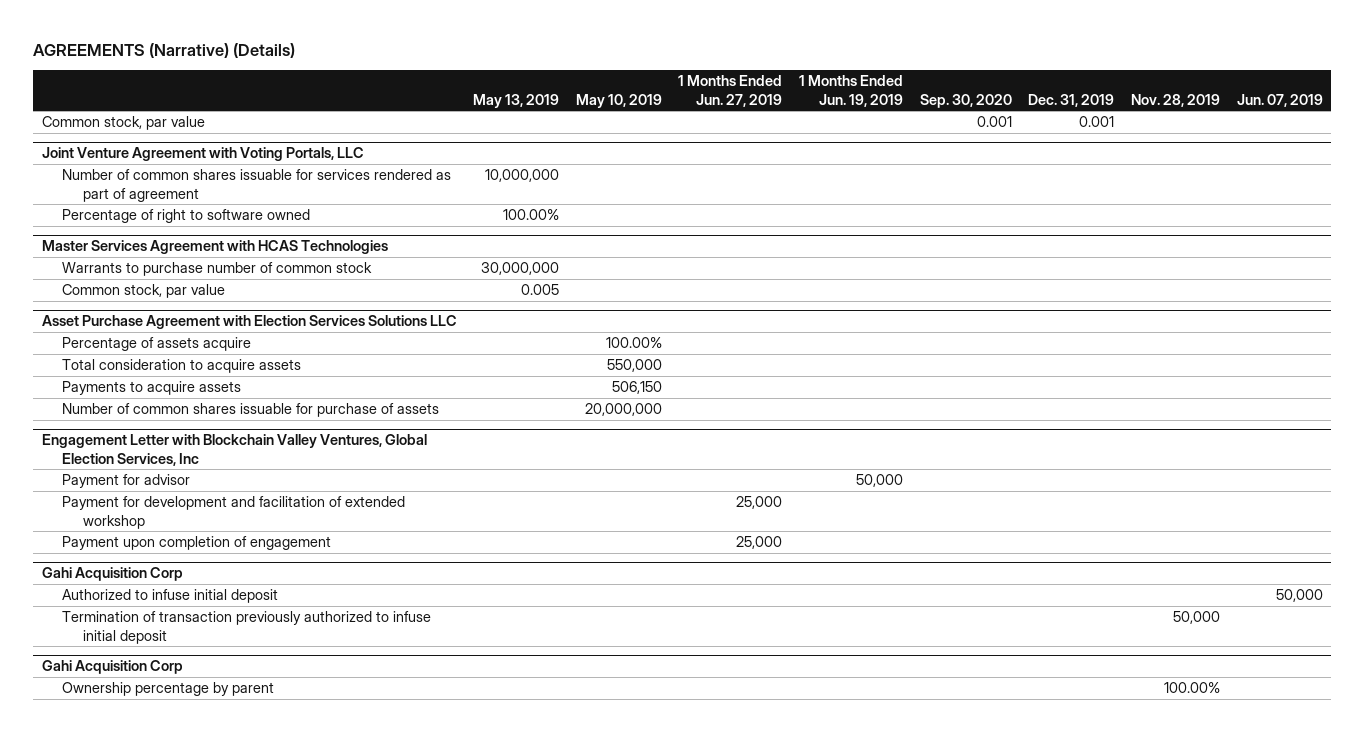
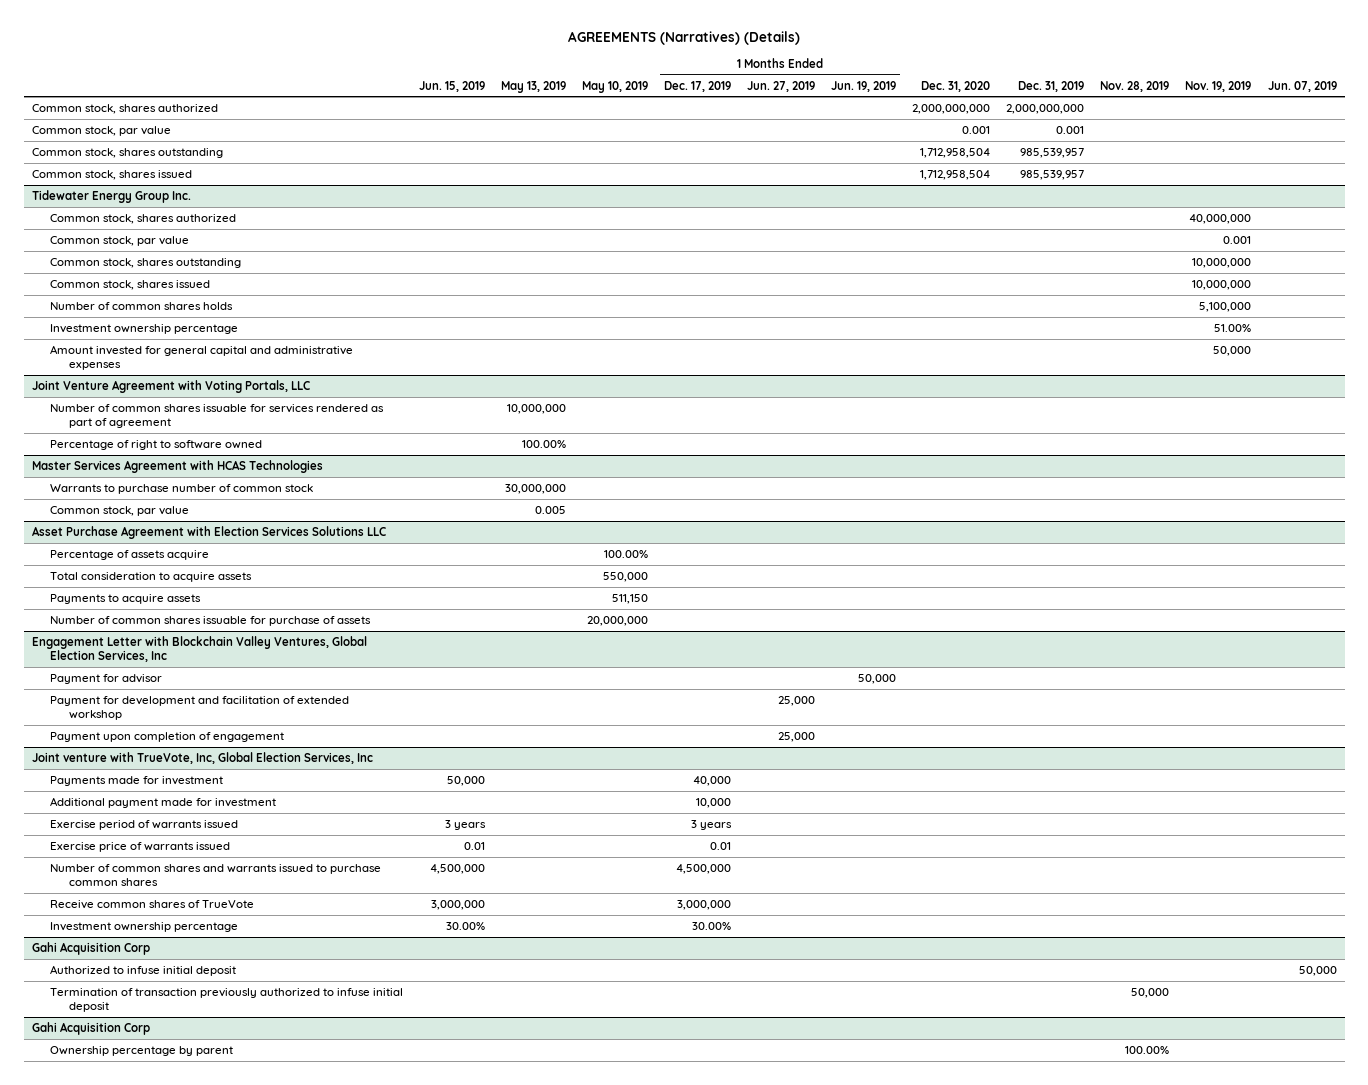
[33,42,296,58] AGREEMENTS (Narrative) (Details) -> [568,30,801,45] AGREEMENTS (Narratives) (Details)
[919,93,1012,108] Sep. 30, 2020 -> none
none -> [419,80,486,92] Jun. 15, 2019
none -> [664,80,732,92] Dec. 17, 2019
none -> [921,80,991,92] Dec. 31, 2020
none -> [1185,80,1252,92] Nov. 19, 2019
none -> [31,103,218,114] Common stock, shares authorized
none -> [31,147,223,158] Common stock, shares outstanding
none -> [31,169,192,180] Common stock, shares issued
none -> [31,189,191,203] Tidewater Energy Group Inc.
none -> [50,213,237,224] Common stock, shares authorized
none -> [50,235,190,246] Common stock, par value
none -> [50,257,242,268] Common stock, shares outstanding
none -> [50,279,211,290] Common stock, shares issued
none -> [50,301,234,310] Number of common shares holds
none -> [50,323,239,334] Investment ownership percentage
none -> [50,344,354,371] Amount invested for general capital and administrative expenses
[611,381,662,395] 506,150 -> [612,593,649,604] 511,150
none -> [31,751,373,764] Joint venture with TrueVote, Inc, Global Election Services, Inc
none -> [50,775,224,786] Payments made for investment
none -> [50,796,277,808] Additional payment made for investment
none -> [50,819,239,830] Exercise period of warrants issued
none -> [50,841,231,852] Exercise price of warrants issued
none -> [50,863,382,887] Number of common shares and warrants issued to purchase common shares
none -> [50,899,255,909] Receive common shares of TrueVote
none -> [50,921,239,932] Investment ownership percentage

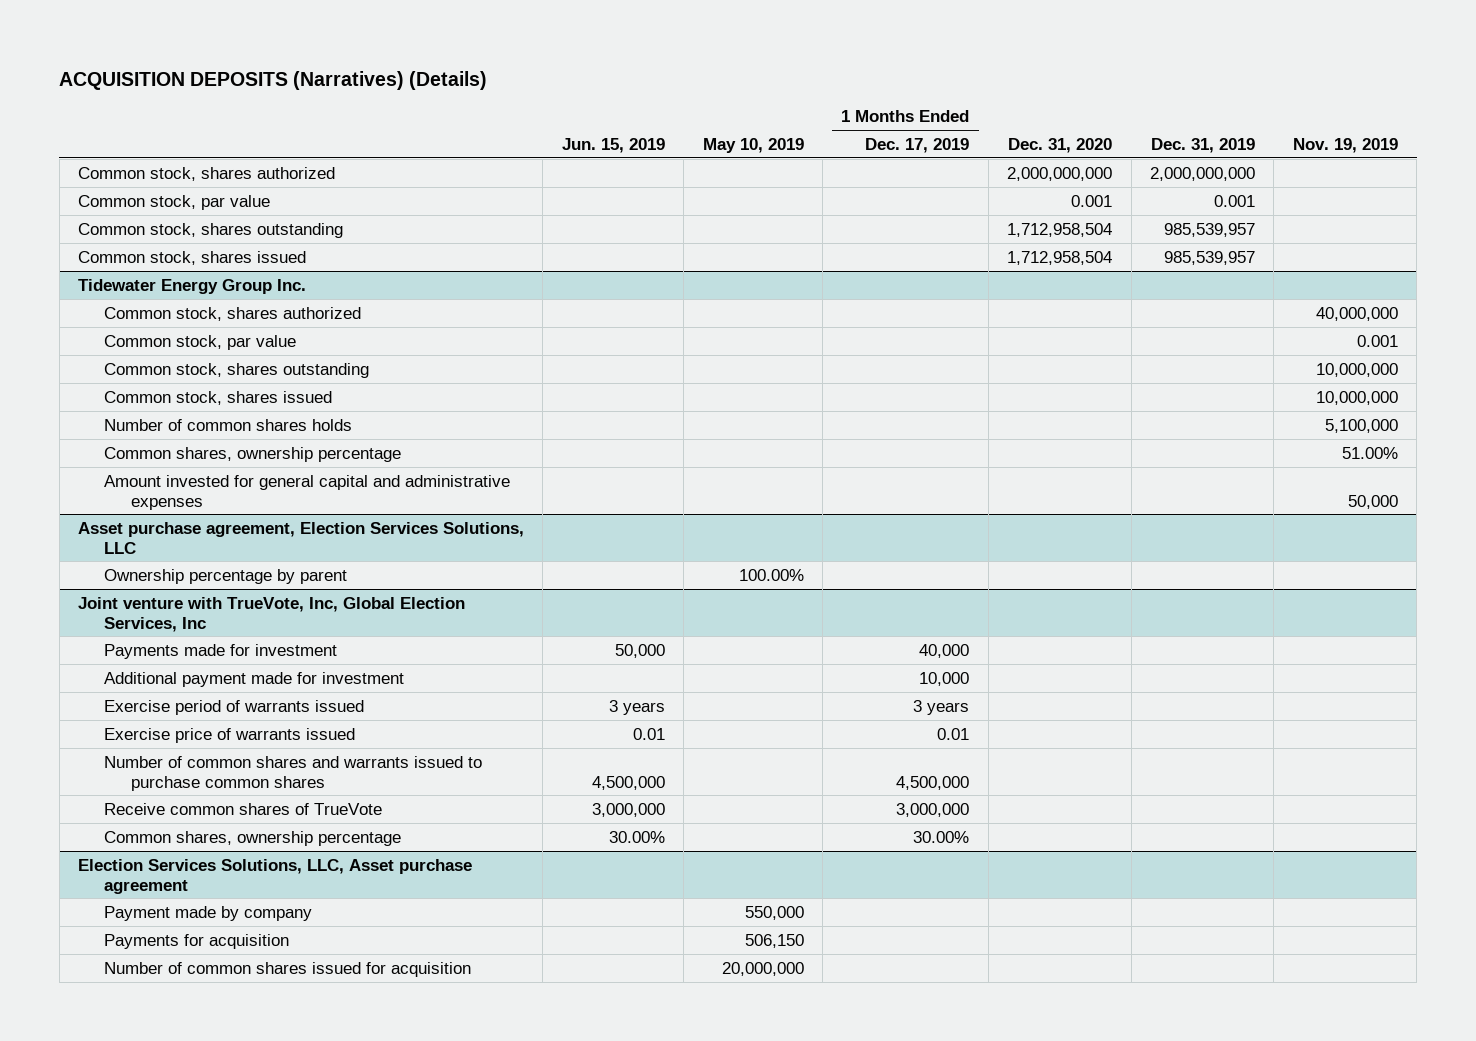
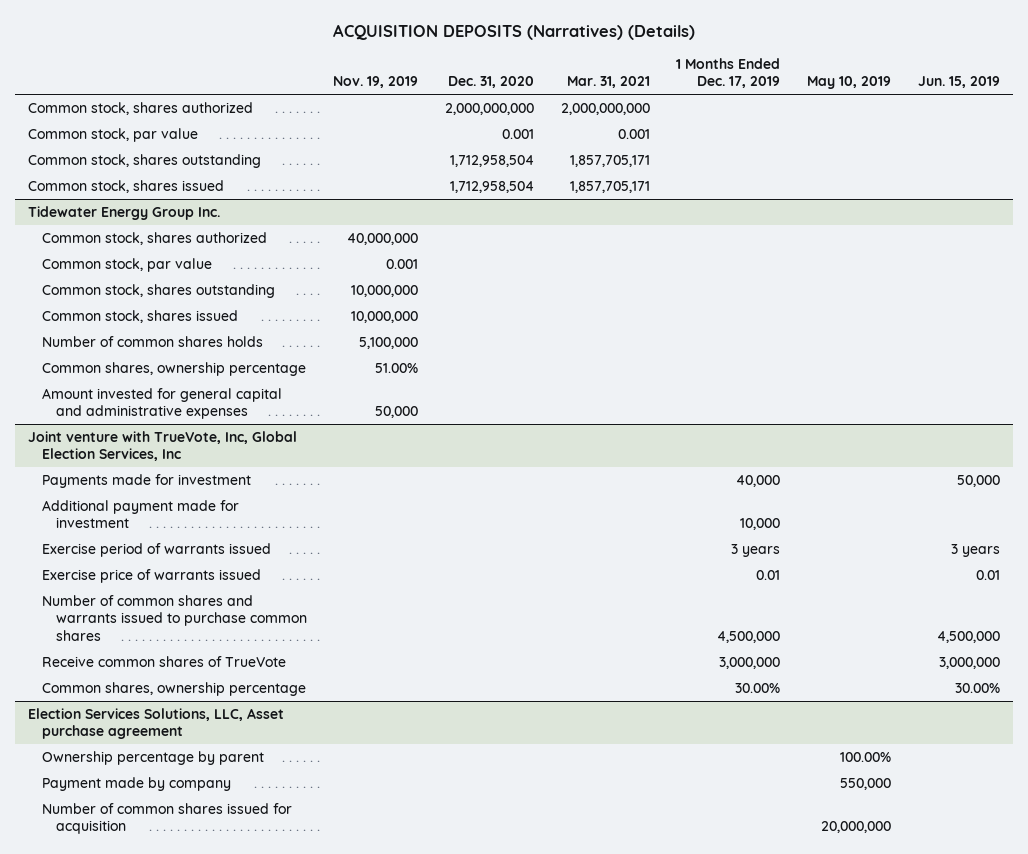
[1150,137,1255,153] Dec. 31, 2019 -> none
none -> [566,76,650,89] Mar. 31, 2021
[78,521,525,554] Asset purchase agreement, Election Services Solutions, LLC -> none
[104,568,348,584] Ownership percentage by parent -> none
none -> [41,750,264,765] Ownership percentage by parent
[104,933,290,949] Payments for acquisition -> none

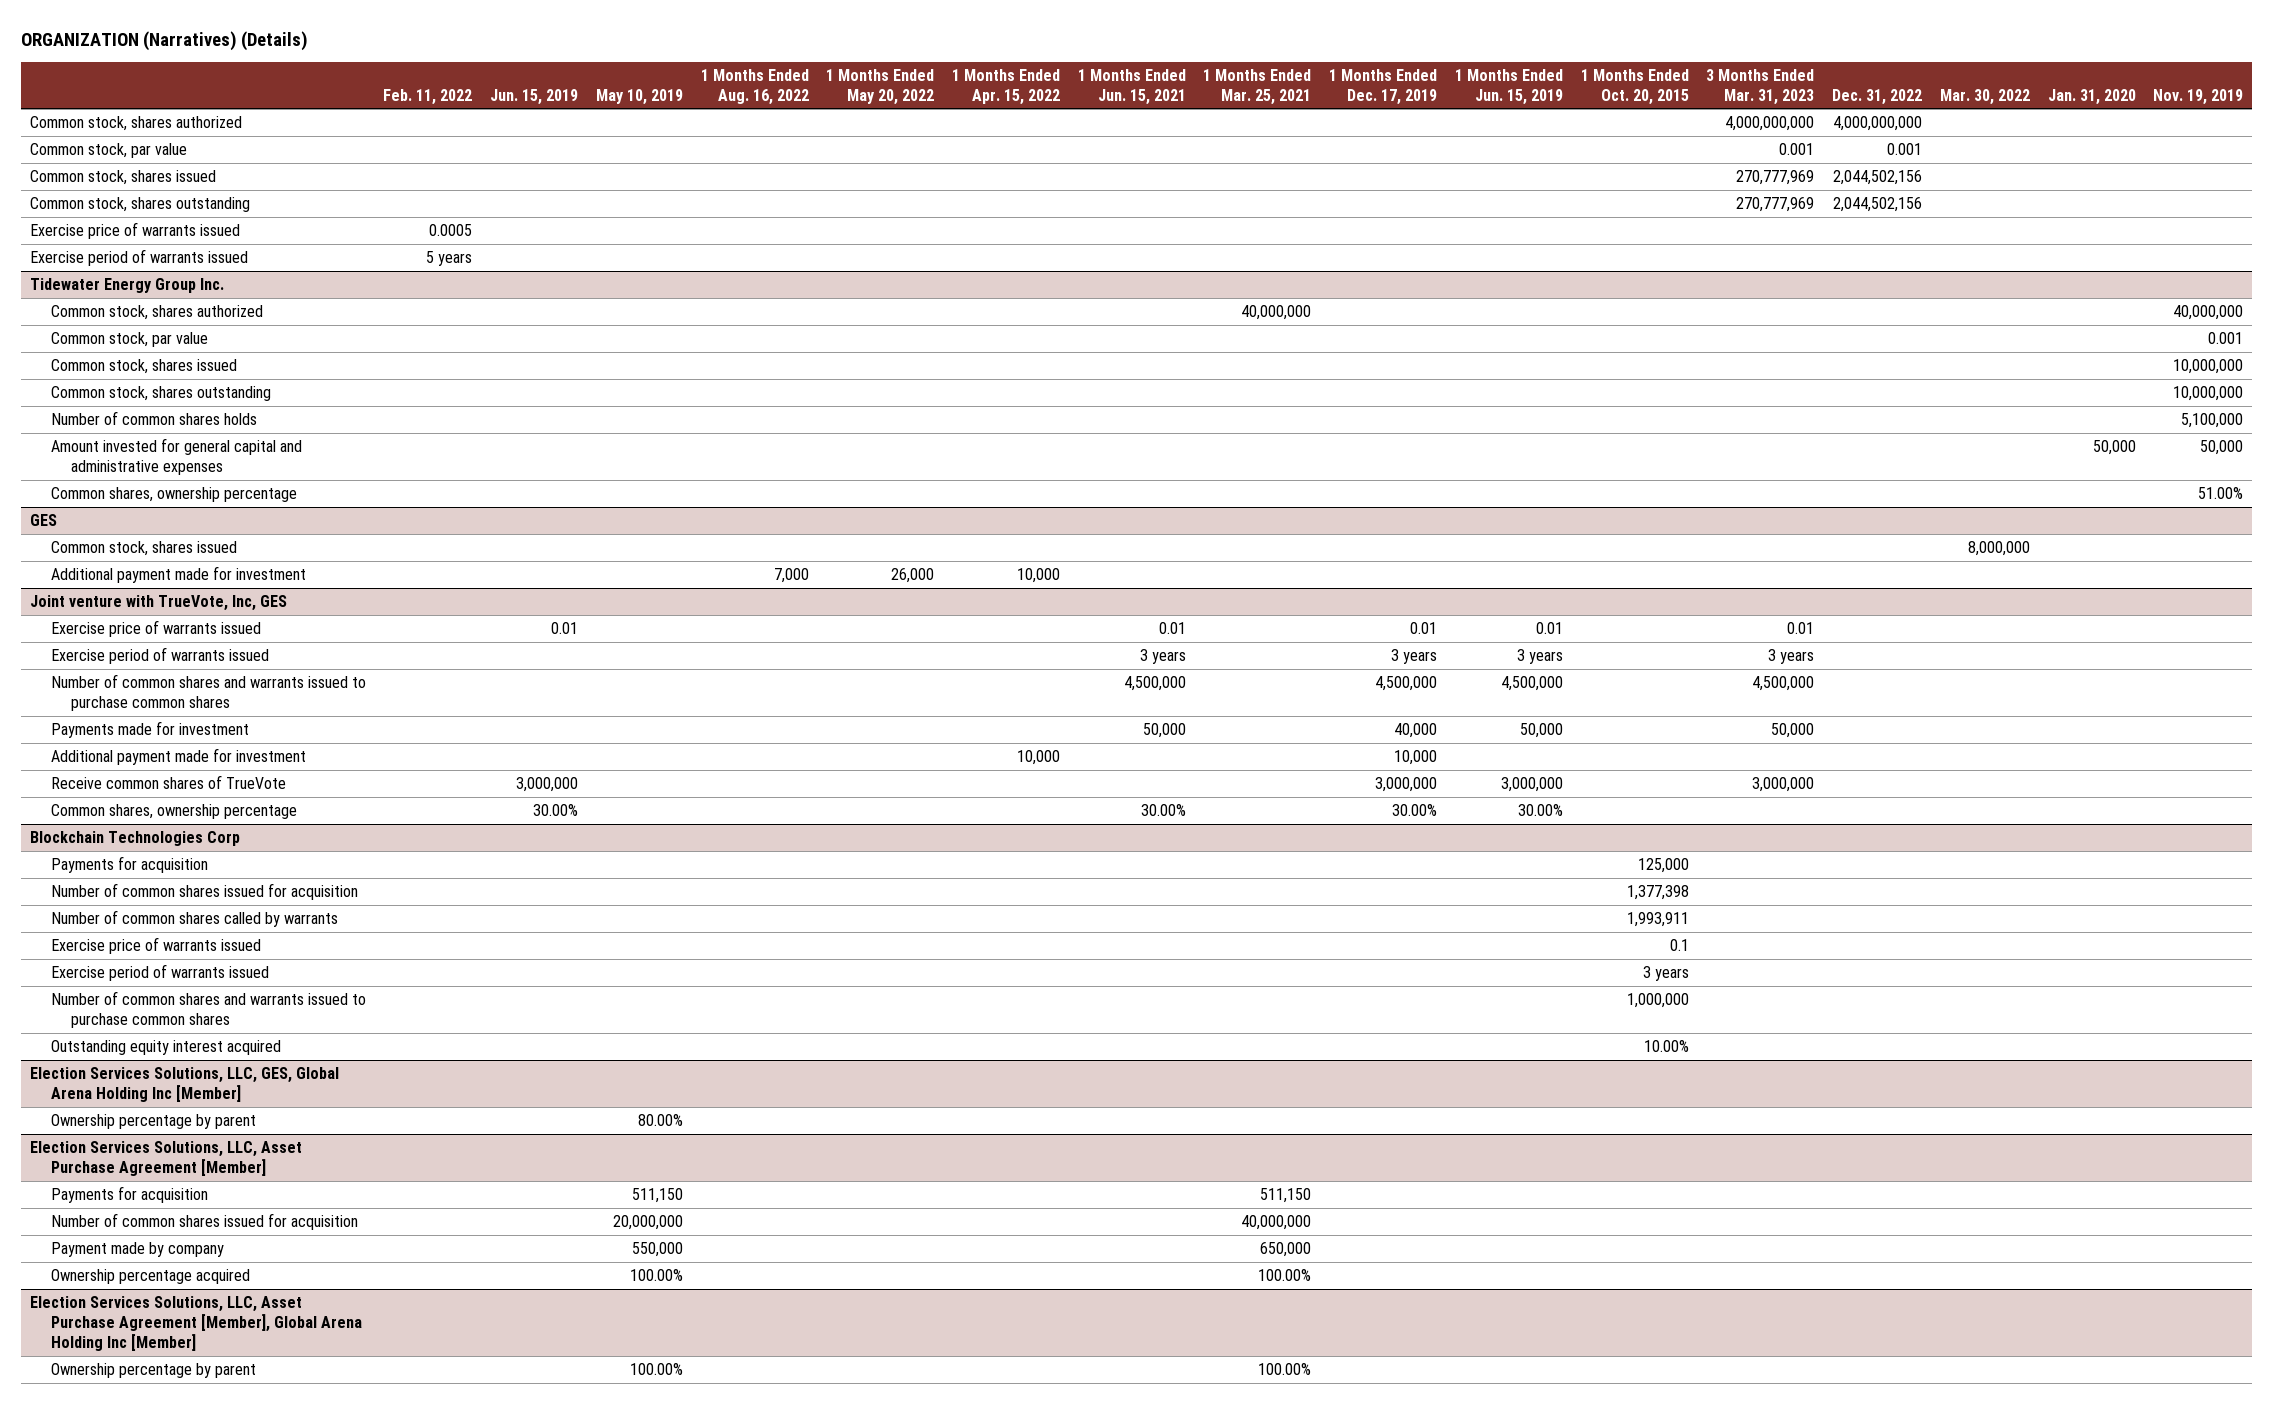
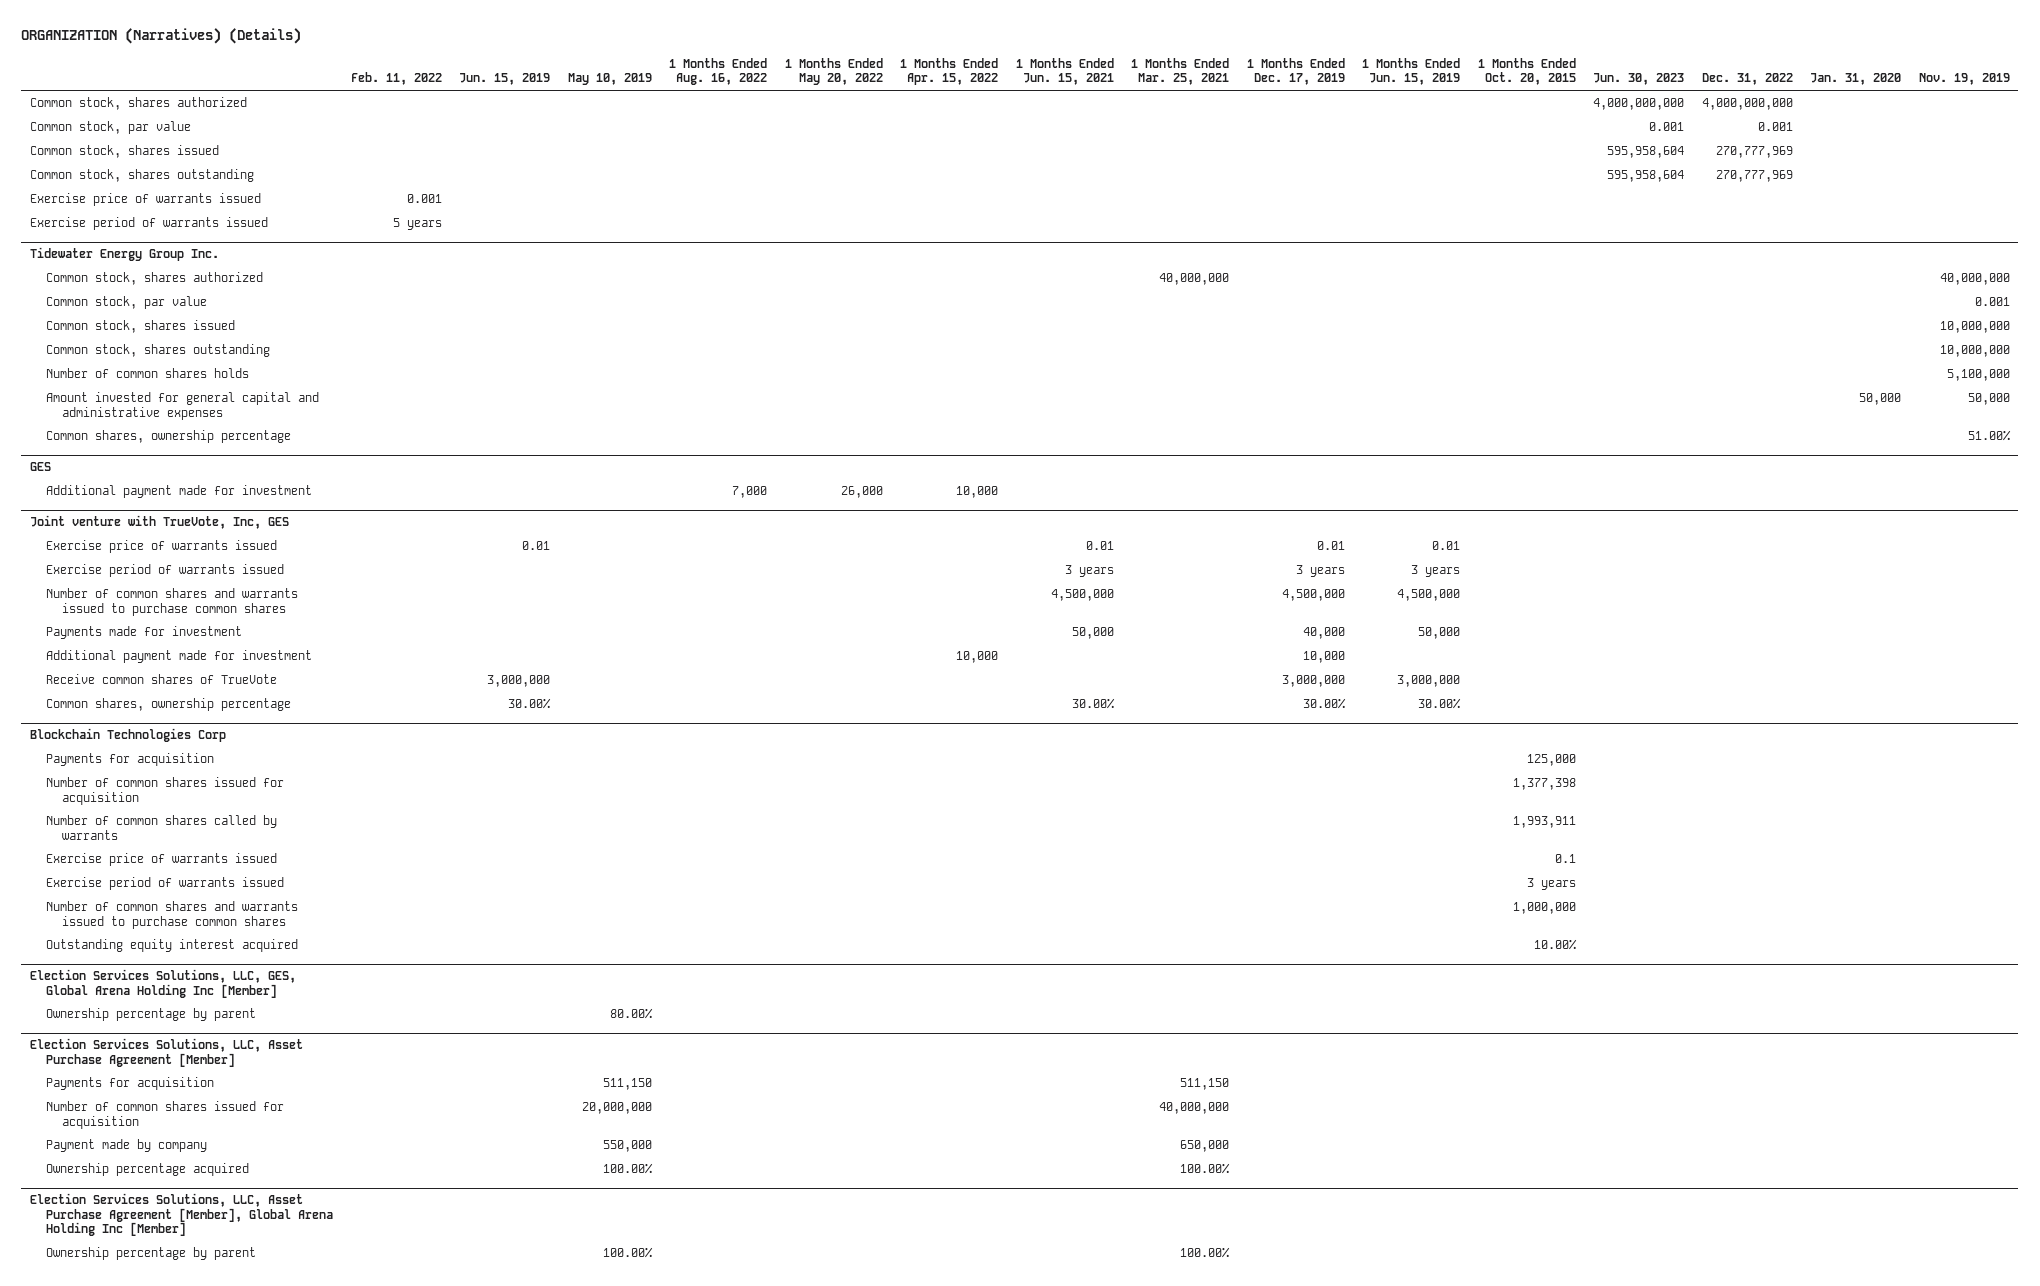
[1706,68,1815,105] 3 Months Ended Mar. 31, 2023 -> none
[1939,88,2030,105] Mar. 30, 2022 -> none
none -> [1593,73,1685,86] Jun. 30, 2023
[1833,169,1923,185] 2,044,502,156 -> [1715,146,1793,159] 270,777,969
[1833,196,1923,212] 2,044,502,156 -> [1715,170,1793,183] 270,777,969
[429,223,473,236] 0.0005 -> [406,194,442,204] 0.001
[50,540,237,556] Common stock, shares issued -> none

